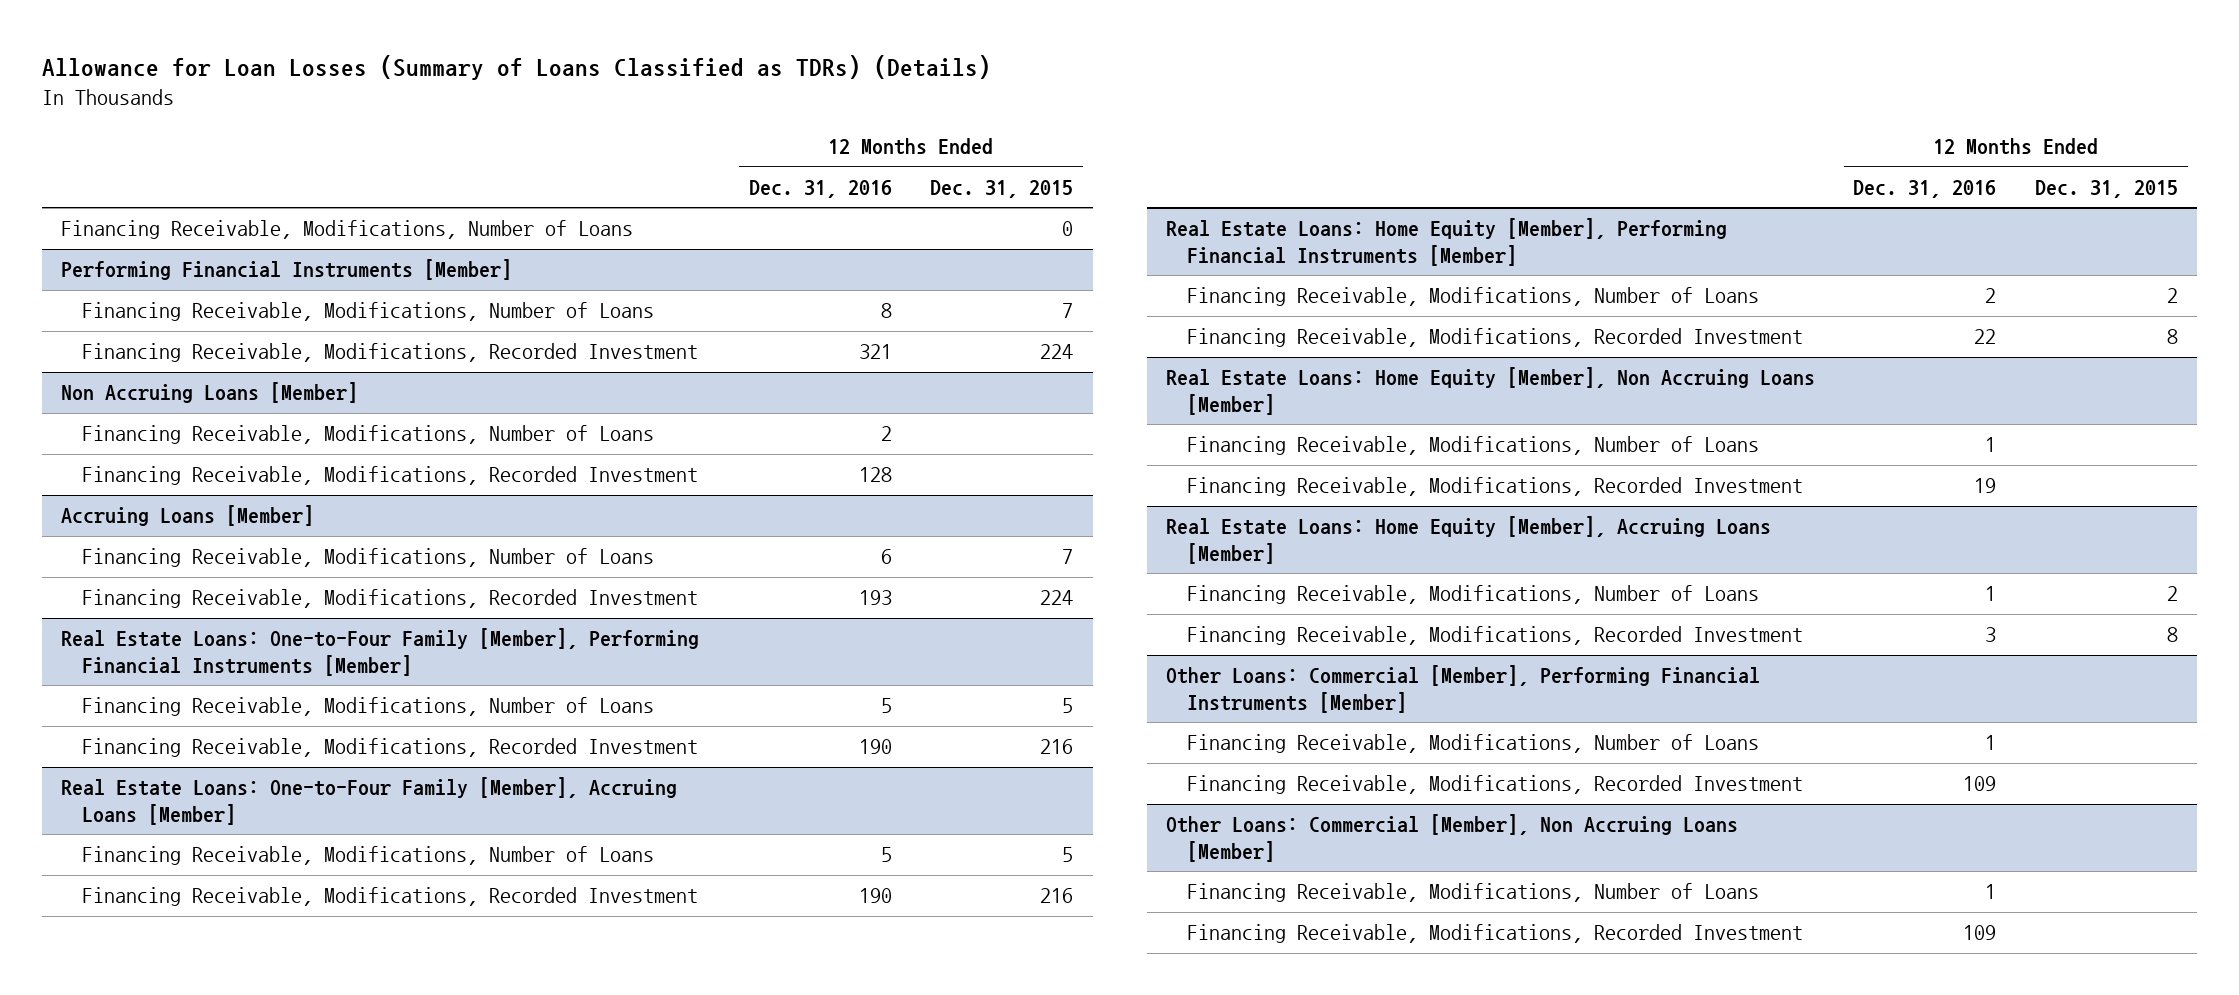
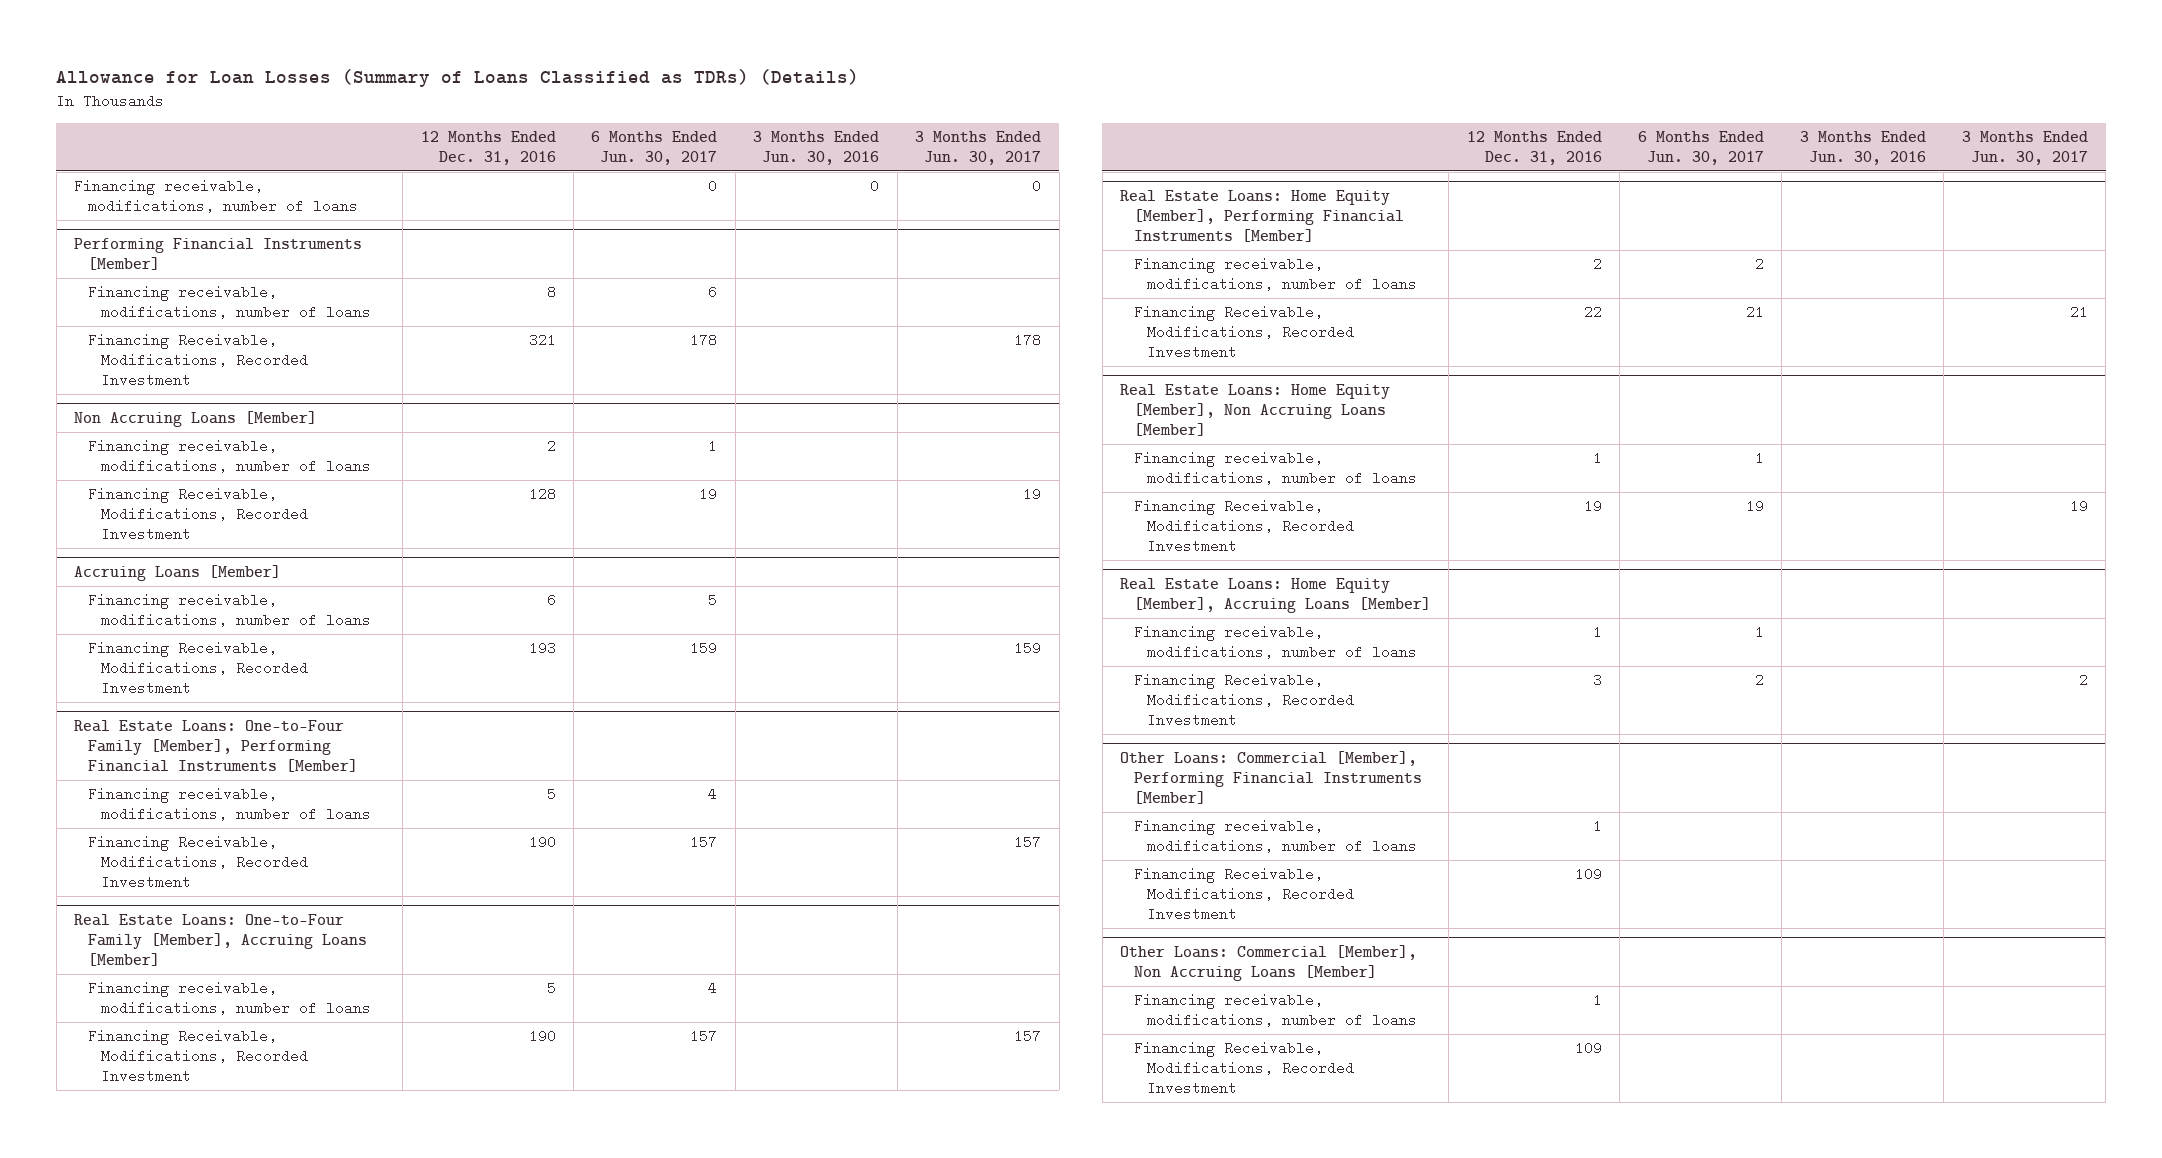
[930,179,1074,198] Dec. 31, 2015 -> none
none -> [591,130,718,165] 6 Months Ended Jun. 30, 2017
none -> [753,130,880,165] 3 Months Ended Jun. 30, 2016
none -> [915,130,1042,165] 3 Months Ended Jun. 30, 2017
[61,220,634,240] Financing Receivable, Modifications, Number of Loans -> [74,179,358,214] Financing receivable, modifications, number of loans
[82,302,655,322] Financing Receivable, Modifications, Number of Loans -> [87,285,371,320] Financing receivable, modifications, number of loans
[82,425,655,445] Financing Receivable, Modifications, Number of Loans -> [87,439,371,474] Financing receivable, modifications, number of loans
[82,548,655,568] Financing Receivable, Modifications, Number of Loans -> [87,593,371,628] Financing receivable, modifications, number of loans
[82,697,655,717] Financing Receivable, Modifications, Number of Loans -> [87,787,371,822] Financing receivable, modifications, number of loans
[82,846,655,866] Financing Receivable, Modifications, Number of Loans -> [87,981,371,1016] Financing receivable, modifications, number of loans
[1186,287,1759,307] Financing Receivable, Modifications, Number of Loans -> [1133,257,1418,292] Financing receivable, modifications, number of loans
[1186,436,1759,456] Financing Receivable, Modifications, Number of Loans -> [1133,451,1418,486] Financing receivable, modifications, number of loans
[1186,585,1759,605] Financing Receivable, Modifications, Number of Loans -> [1133,625,1418,660] Financing receivable, modifications, number of loans
[1186,734,1759,754] Financing Receivable, Modifications, Number of Loans -> [1133,819,1418,854] Financing receivable, modifications, number of loans
[1186,883,1759,903] Financing Receivable, Modifications, Number of Loans -> [1133,993,1418,1028] Financing receivable, modifications, number of loans

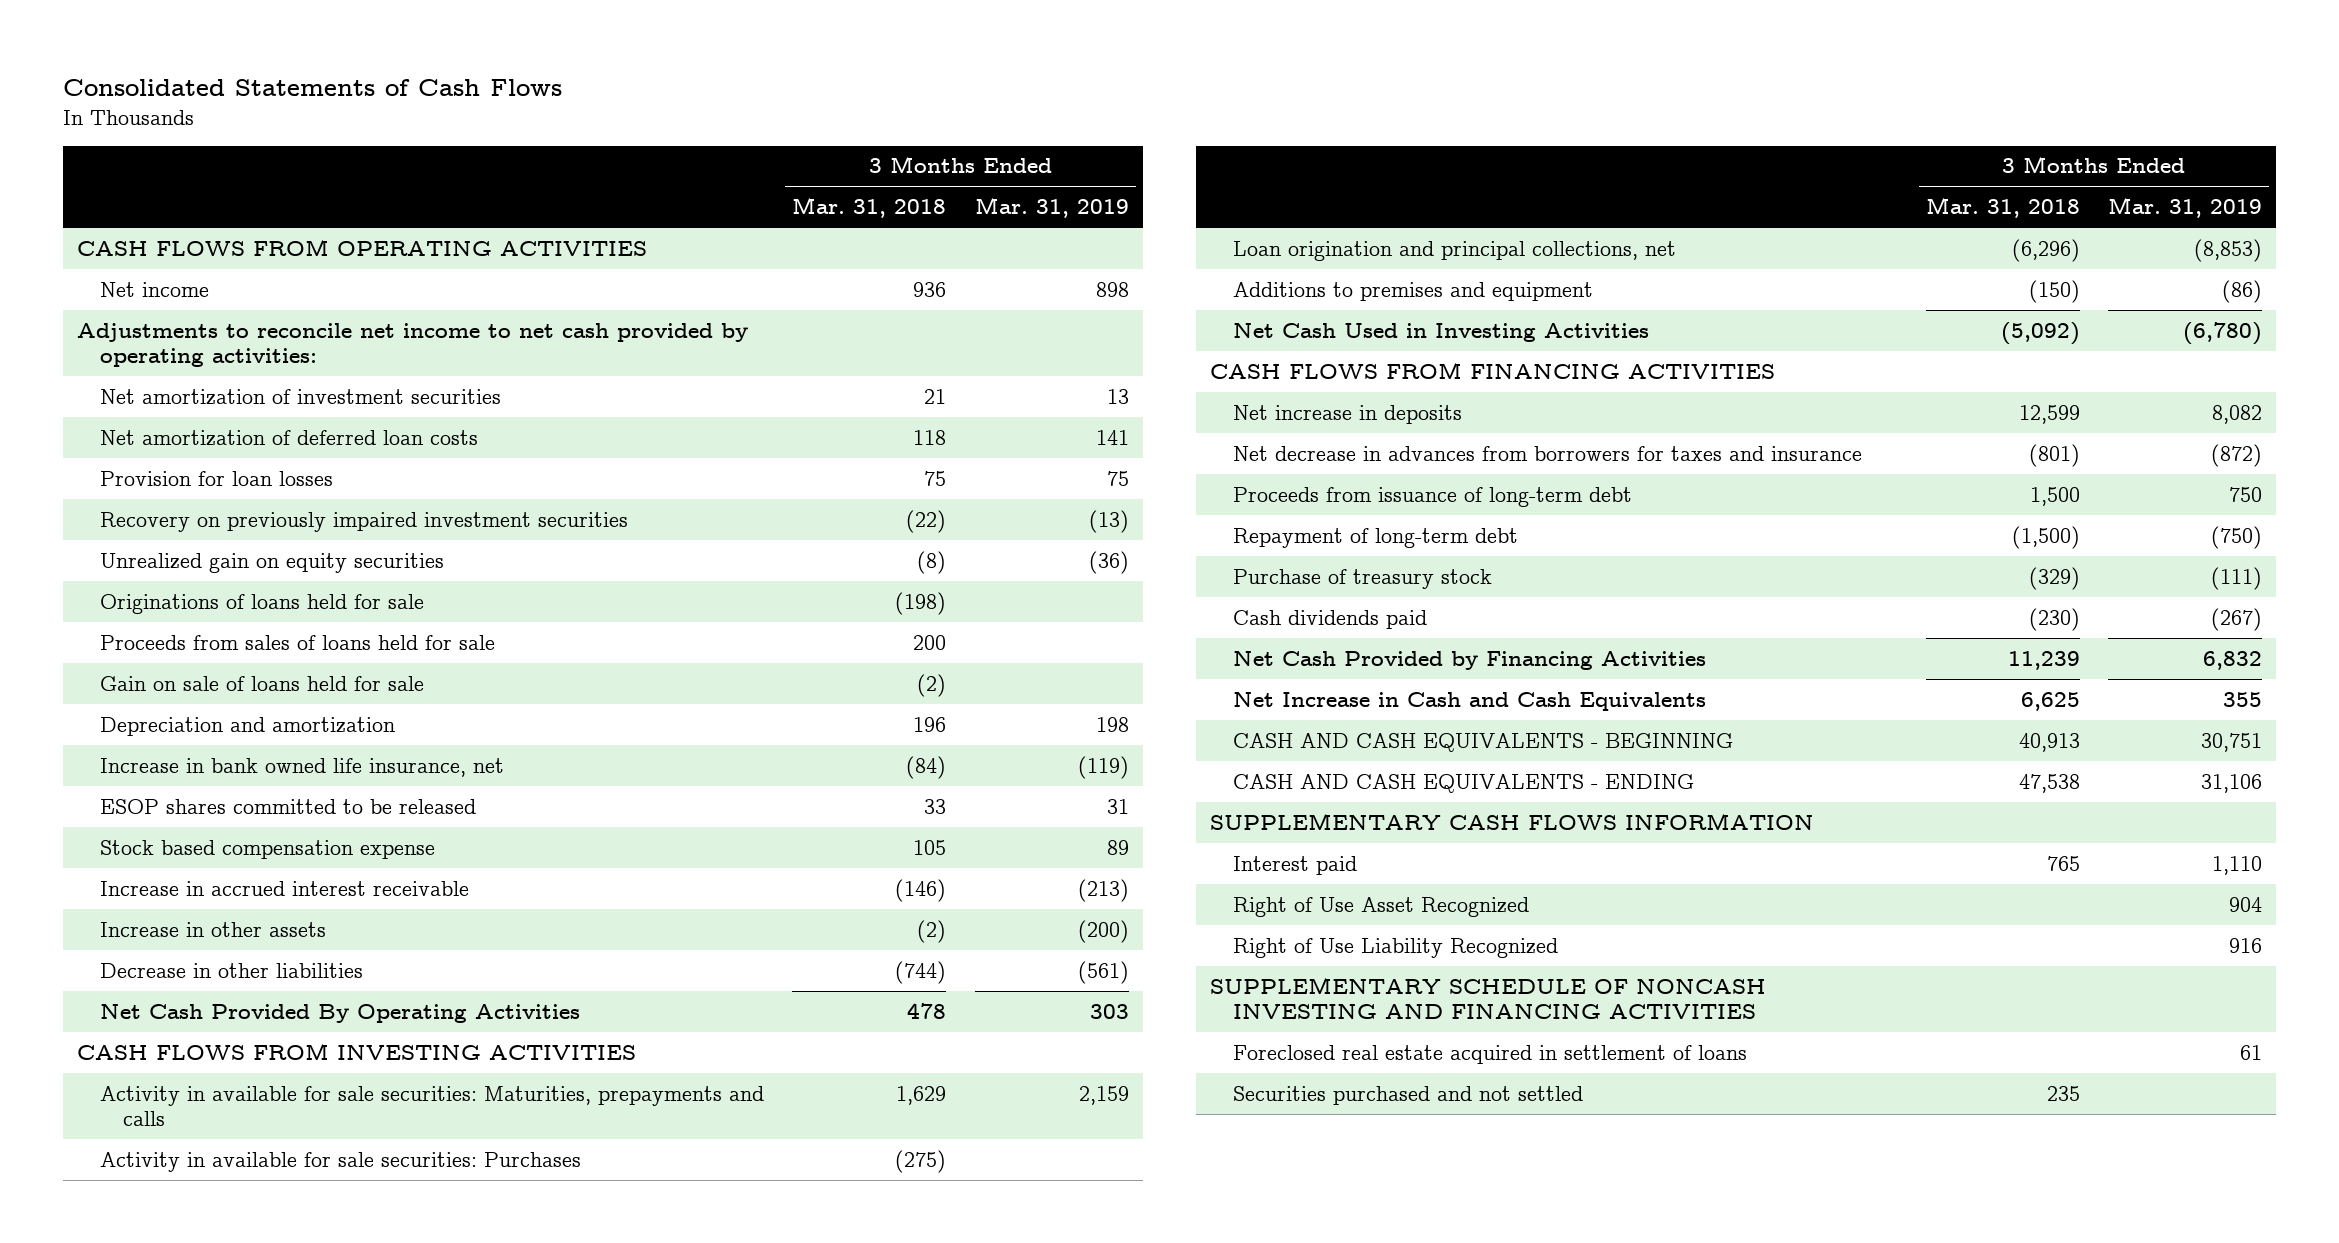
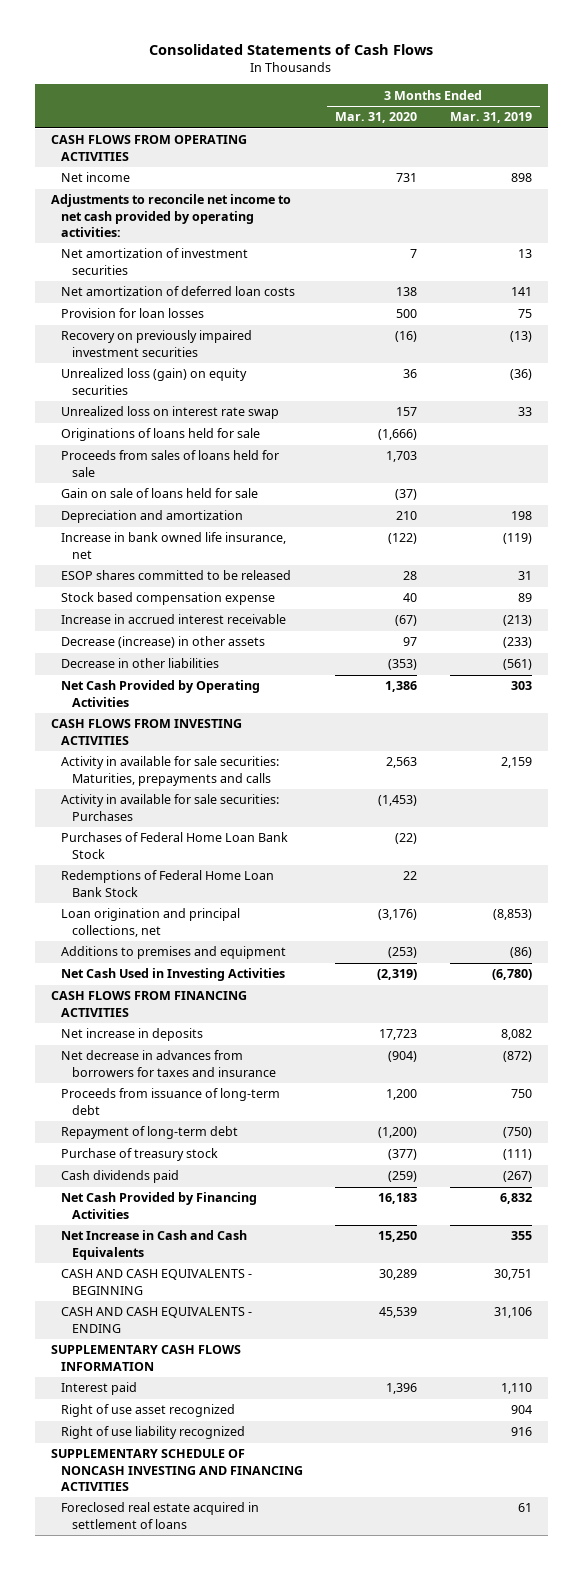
[792,197,947,219] Mar. 31, 2018 -> none
none -> [335,112,418,124] Mar. 31, 2020
[100,552,445,573] Unrealized gain on equity securities -> [61,368,248,395] Unrealized loss (gain) on equity securities
none -> [61,406,280,420] Unrealized loss on interest rate swap
[100,921,327,937] Increase in other assets -> [61,636,266,649] Decrease (increase) in other assets
[1077,919,1129,943] (200) -> [502,637,532,649] (233)
[100,1003,581,1023] Net Cash Provided By Operating Activities -> [61,680,261,707] Net Cash Provided by Operating Activities
none -> [61,832,289,859] Purchases of Federal Home Loan Bank Stock
none -> [61,870,275,897] Redemptions of Federal Home Loan Bank Stock
[1233,896,1530,917] Right of Use Asset Recognized -> [61,1404,236,1418] Right of use asset recognized
[1233,937,1559,958] Right of Use Liability Recognized -> [61,1426,246,1440] Right of use liability recognized
[1233,1085,1584,1105] Securities purchased and not settled -> none

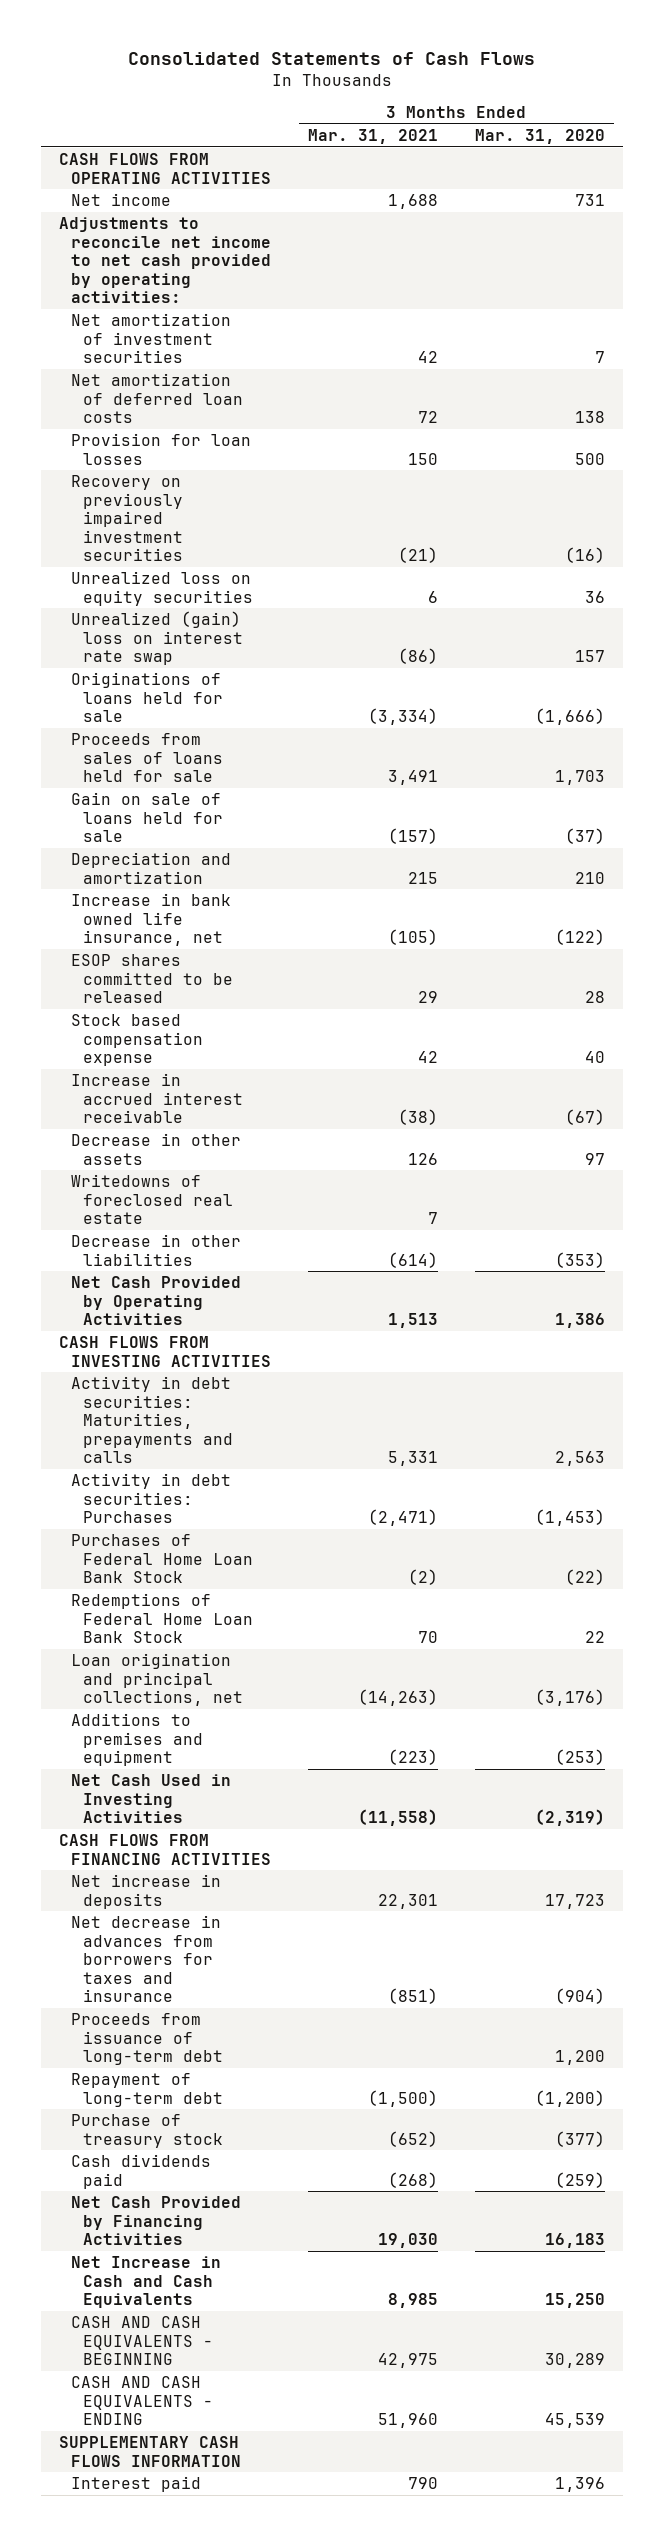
[449,112,532,124] Mar. 31, 2019 -> none
none -> [307,128,438,144] Mar. 31, 2021
[61,368,248,395] Unrealized loss (gain) on equity securities -> [71,571,254,606] Unrealized loss on equity securities
[61,406,280,420] Unrealized loss on interest rate swap -> [71,611,244,666] Unrealized (gain) loss on interest rate swap
[61,636,266,649] Decrease (increase) in other assets -> [71,1133,242,1165] Decrease in other assets
none -> [71,1174,234,1225] Writedowns of foreclosed real estate
[61,756,280,786] Activity in available for sale securities: Maturities, prepayments and calls -> [71,1376,234,1464] Activity in debt securities: Maturities, prepayments and calls
[61,794,280,821] Activity in available for sale securities: Purchases -> [71,1473,232,1524] Activity in debt securities: Purchases
[61,1404,236,1418] Right of use asset recognized -> none
[61,1426,246,1440] Right of use liability recognized -> none
[50,1449,304,1492] SUPPLEMENTARY SCHEDULE OF NONCASH INVESTING AND FINANCING ACTIVITIES -> none
[61,1502,260,1529] Foreclosed real estate acquired in settlement of loans -> none

